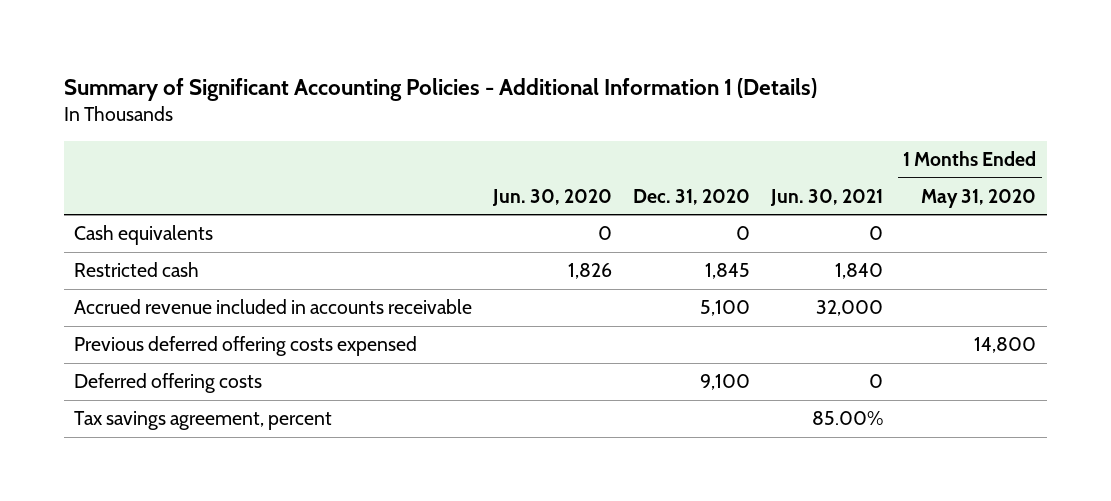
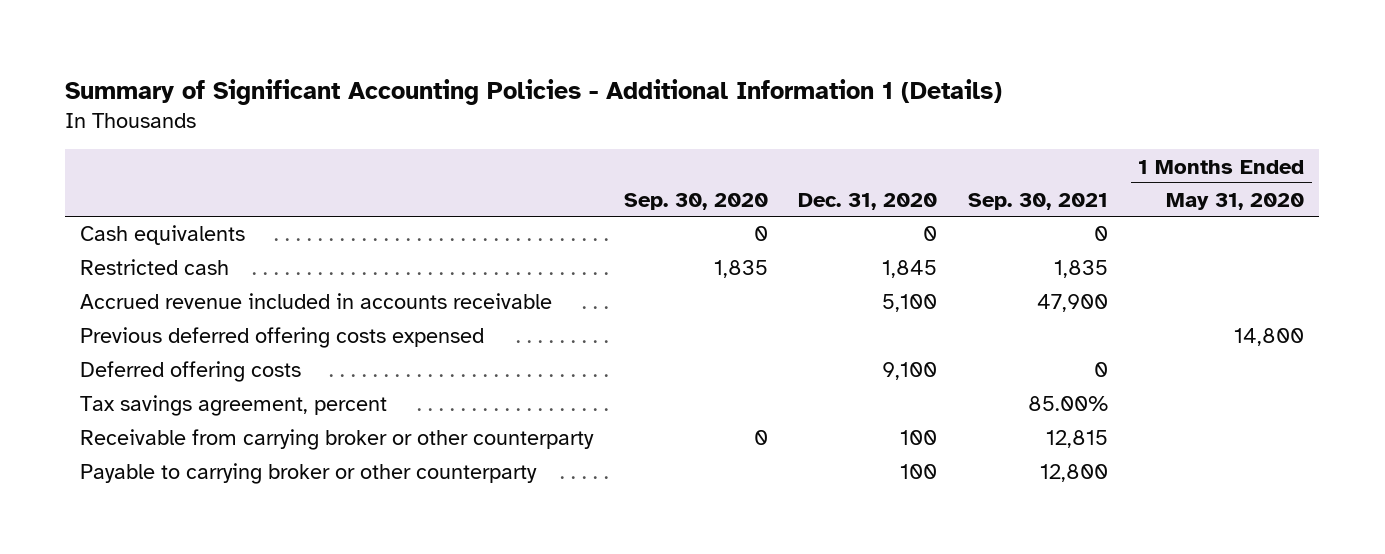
[492,188,613,206] Jun. 30, 2020 -> none
[769,188,883,206] Jun. 30, 2021 -> none
none -> [623,193,768,211] Sep. 30, 2020
none -> [967,193,1108,211] Sep. 30, 2021
none -> [80,429,595,451] Receivable from carrying broker or other counterparty
none -> [80,463,538,485] Payable to carrying broker or other counterparty

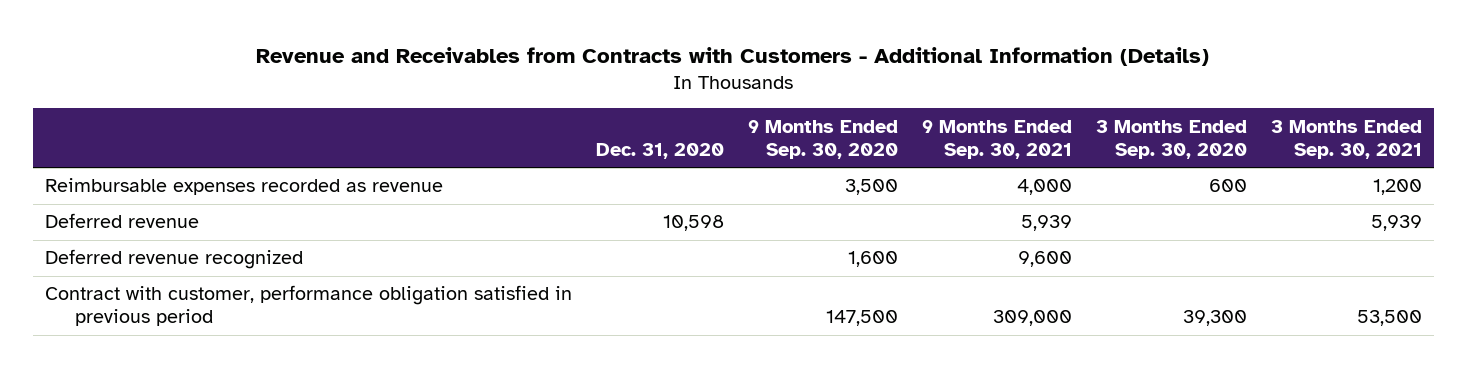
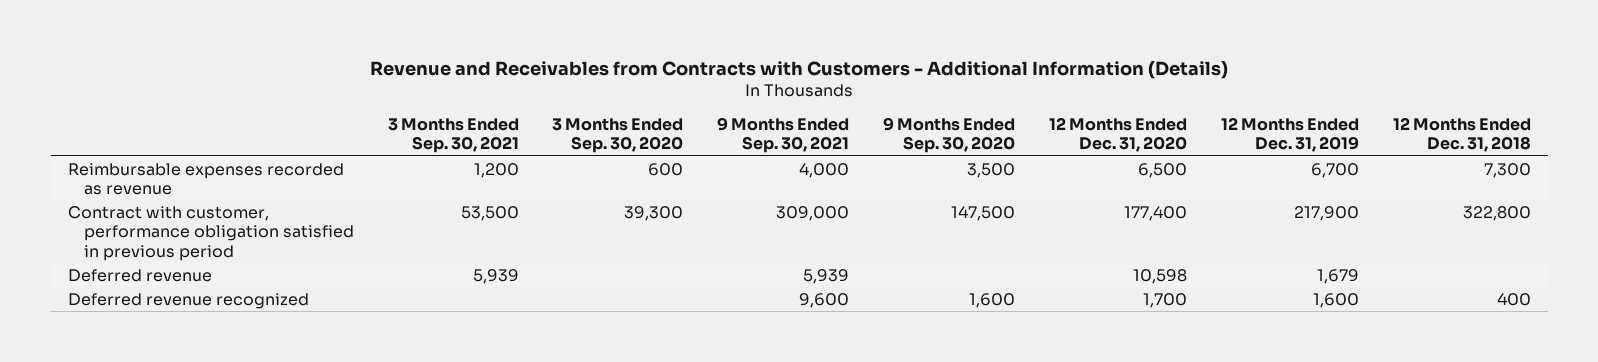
[596,142,725,159] Dec. 31, 2020 -> none
none -> [1048,116,1187,153] 12 Months Ended Dec. 31, 2020
none -> [1220,116,1359,153] 12 Months Ended Dec. 31, 2019
none -> [1392,116,1531,153] 12 Months Ended Dec. 31, 2018
[45,285,573,327] Contract with customer, performance obligation satisfied in previous period -> [67,205,354,261] Contract with customer, performance obligation satisfied in previous period

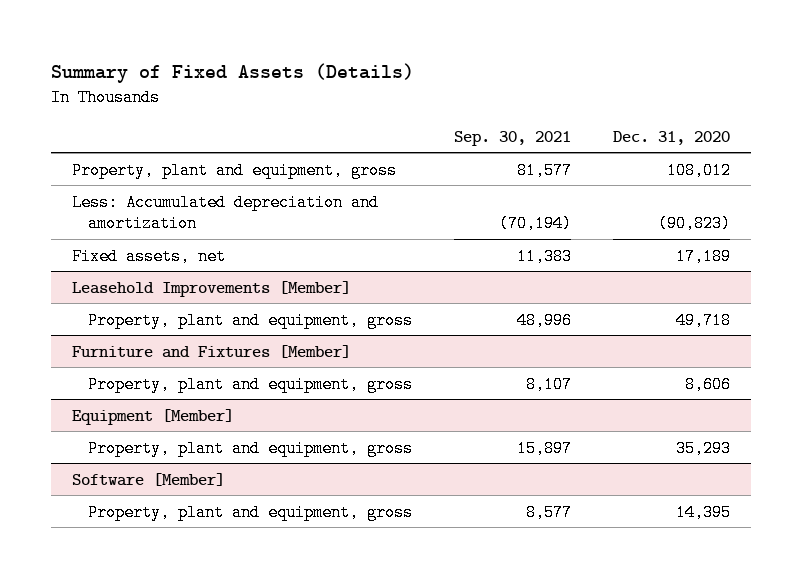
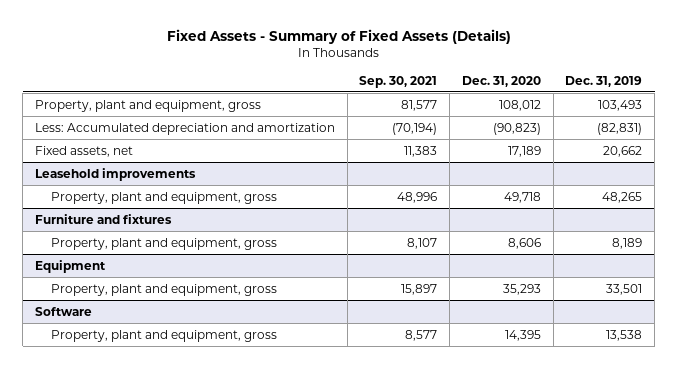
[50,63,414,84] Summary of Fixed Assets (Details) -> [166,29,511,45] Fixed Assets - Summary of Fixed Assets (Details)
none -> [565,75,643,87] Dec. 31, 2019
[71,280,351,297] Leasehold Improvements [Member] -> [35,167,197,181] Leasehold improvements
[71,344,351,358] Furniture and Fixtures [Member] -> [35,213,173,224] Furniture and fixtures
[71,408,234,425] Equipment [Member] -> [35,259,107,273] Equipment
[71,472,225,486] Software [Member] -> [35,306,93,316] Software

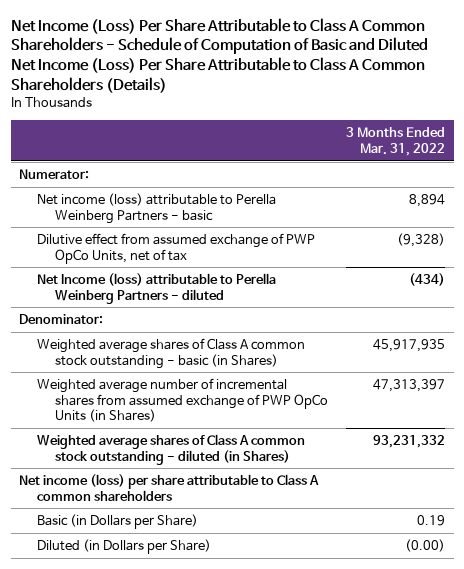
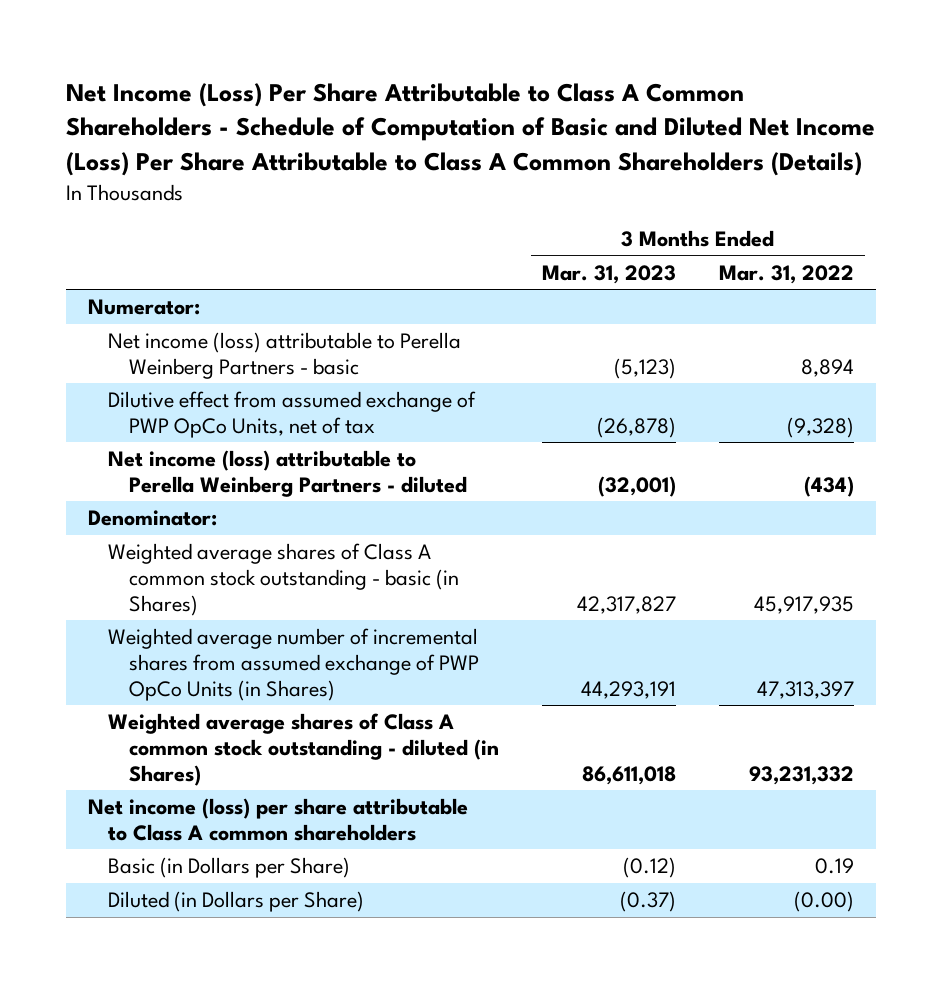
none -> [542,264,677,284] Mar. 31, 2023
[37,273,277,304] Net Income (loss) attributable to Perella Weinberg Partners - diluted -> [108,450,467,497] Net income (loss) attributable to Perella Weinberg Partners - diluted

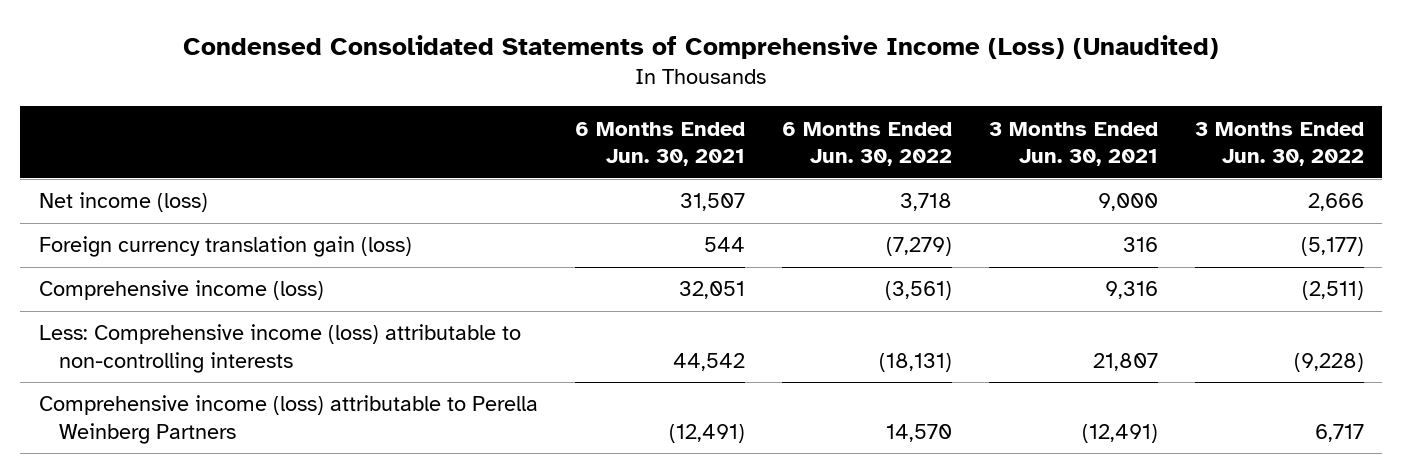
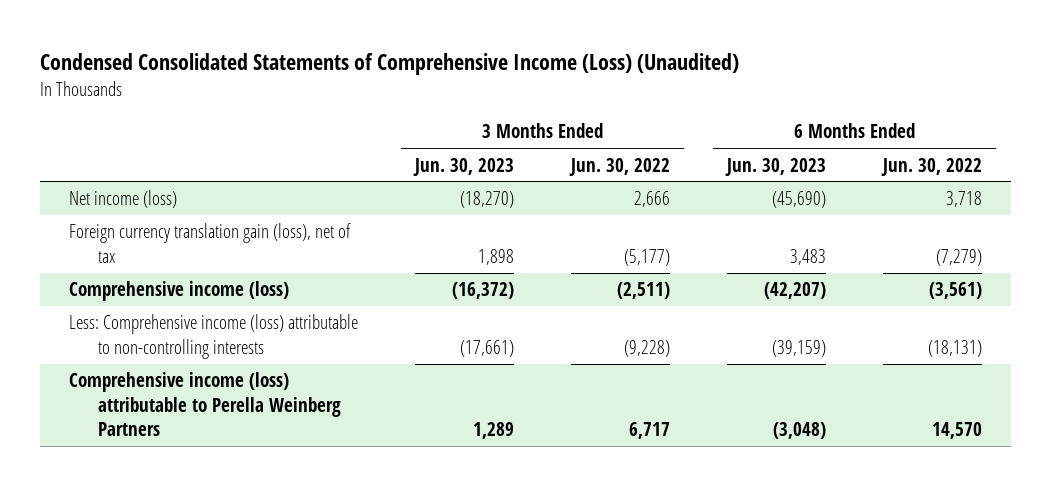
[574,121,745,167] 6 Months Ended Jun. 30, 2021 -> none
[988,121,1158,167] 3 Months Ended Jun. 30, 2021 -> none
none -> [412,157,514,176] Jun. 30, 2023
none -> [725,157,827,176] Jun. 30, 2023
[38,236,412,258] Foreign currency translation gain (loss) -> [68,223,351,263] Foreign currency translation gain (loss), net of tax

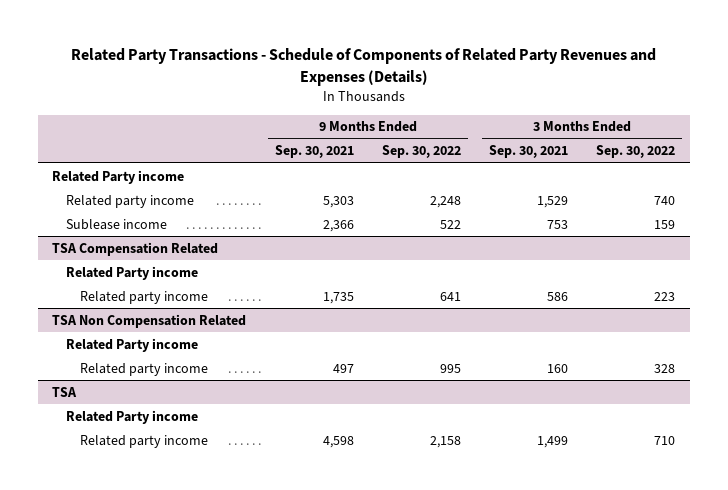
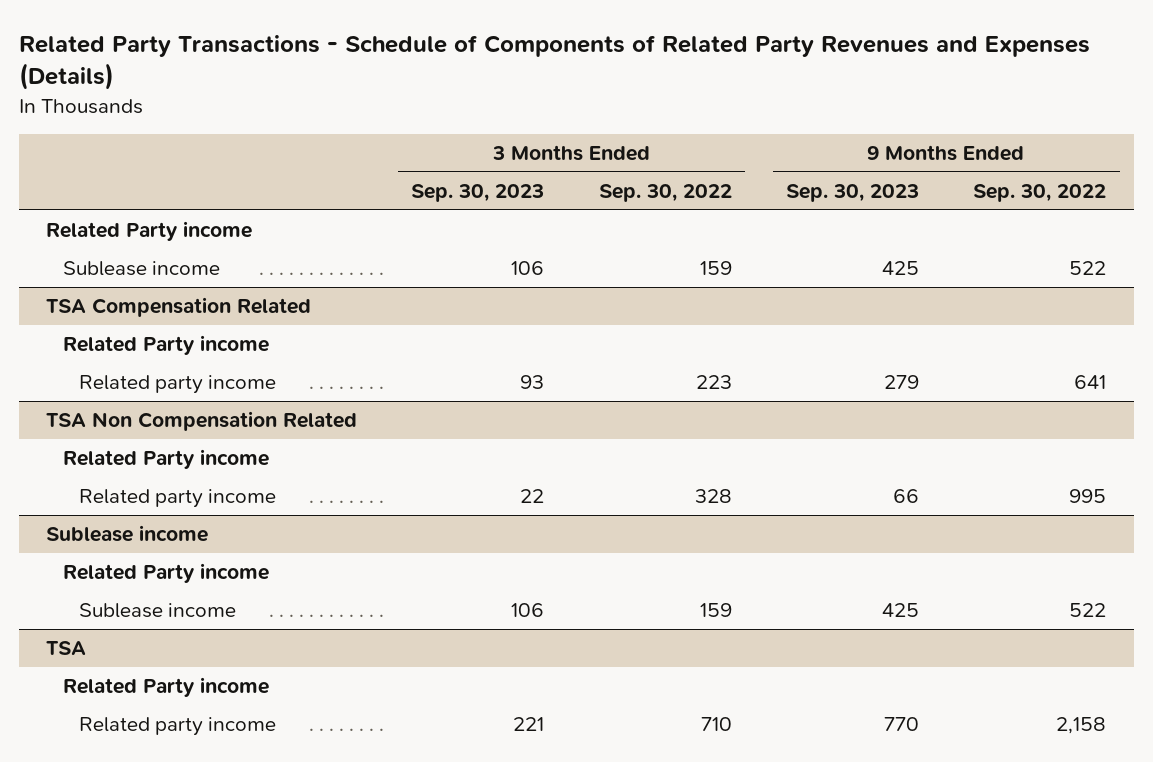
[274,145,354,159] Sep. 30, 2021 -> none
[489,145,569,159] Sep. 30, 2021 -> none
none -> [411,183,545,202] Sep. 30, 2023
none -> [786,183,920,202] Sep. 30, 2023
[66,194,195,208] Related party income -> none
none -> [46,525,209,543] Sublease income
none -> [62,563,269,584] Related Party income
none -> [79,603,237,619] Sublease income

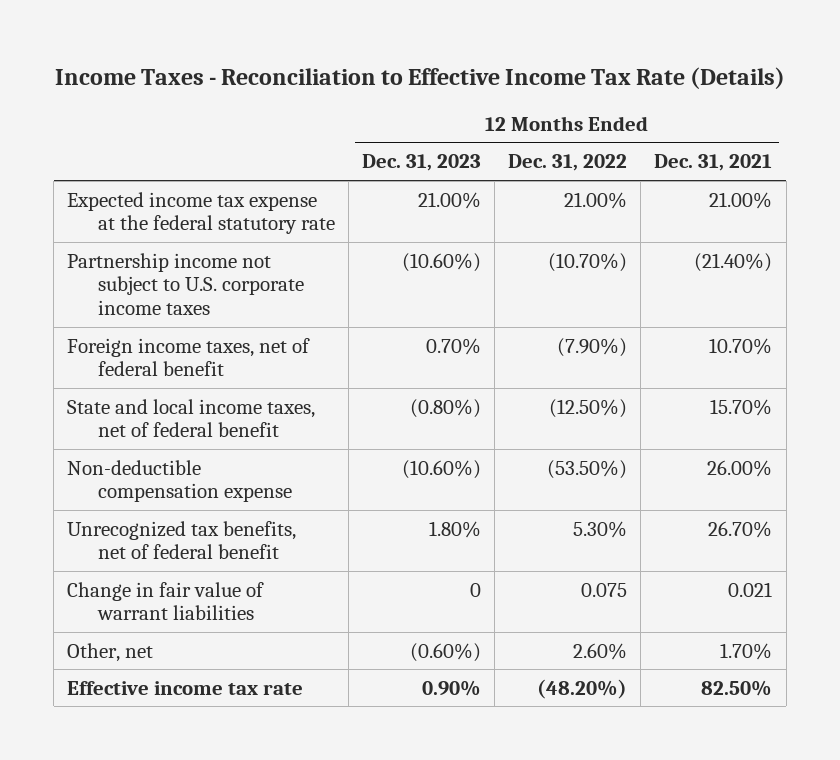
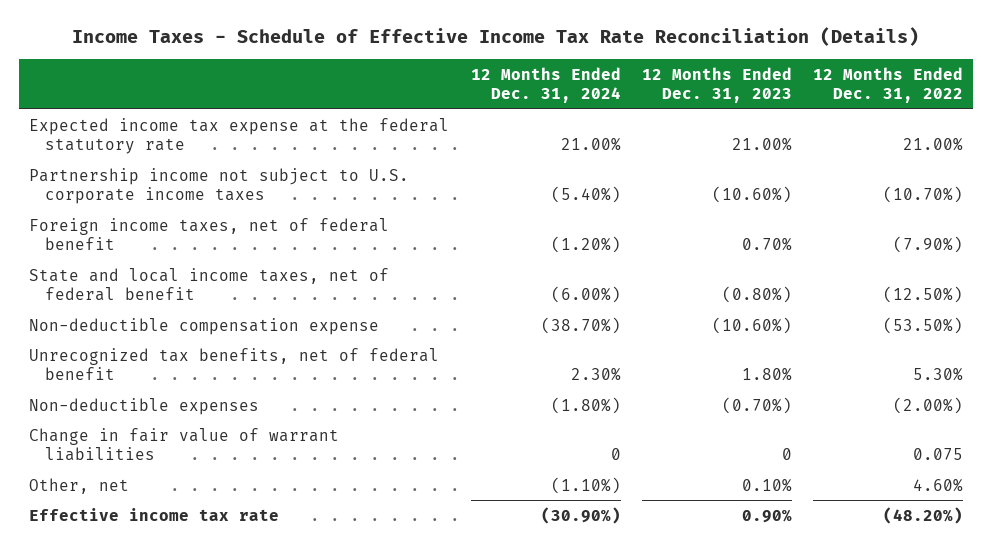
[54,67,785,90] Income Taxes - Reconciliation to Effective Income Tax Rate (Details) -> [72,27,920,47] Income Taxes - Schedule of Effective Income Tax Rate Reconciliation (Details)
[654,154,773,172] Dec. 31, 2021 -> none
none -> [470,66,621,104] 12 Months Ended Dec. 31, 2024
none -> [29,397,260,415] Non-deductible expenses
[410,642,482,662] (0.60%) -> [741,477,792,492] 0.10%
[573,642,628,660] 2.60% -> [912,477,963,492] 4.60%

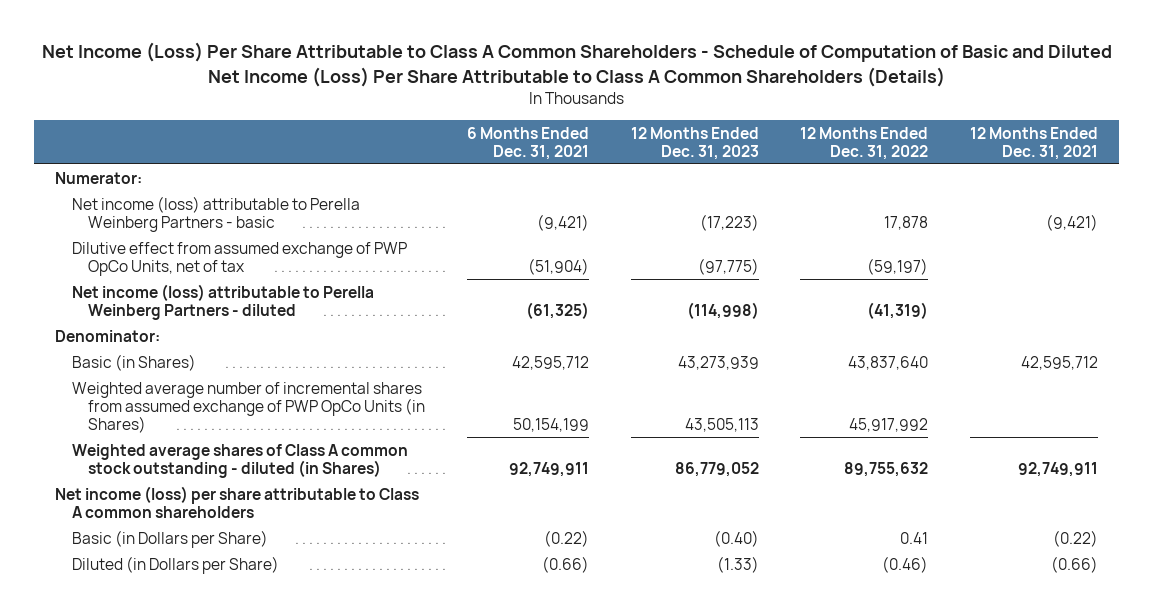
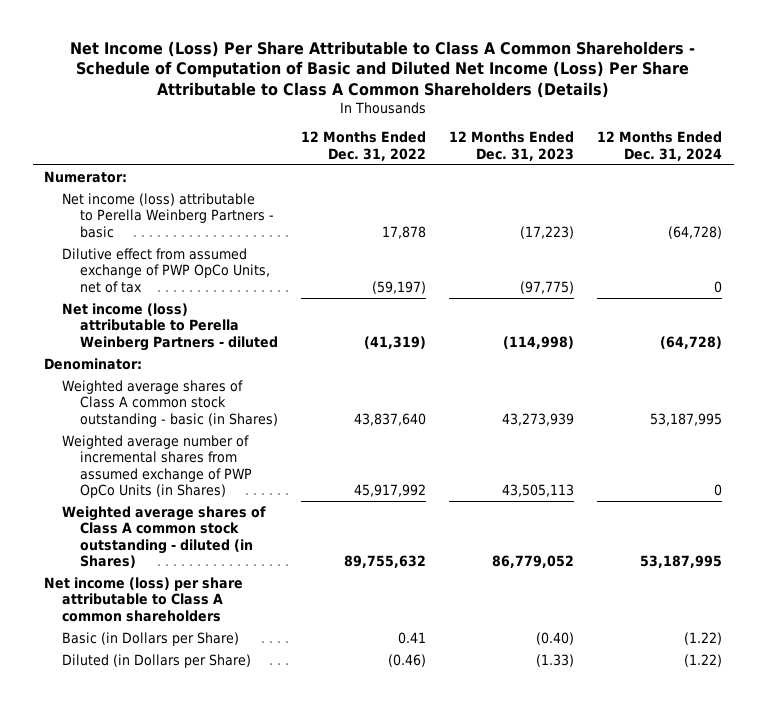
[466,126,589,160] 6 Months Ended Dec. 31, 2021 -> none
[970,126,1099,160] 12 Months Ended Dec. 31, 2021 -> none
none -> [597,131,723,161] 12 Months Ended Dec. 31, 2024
[71,353,196,371] Basic (in Shares) -> [62,379,278,427] Weighted average shares of Class A common stock outstanding - basic (in Shares)

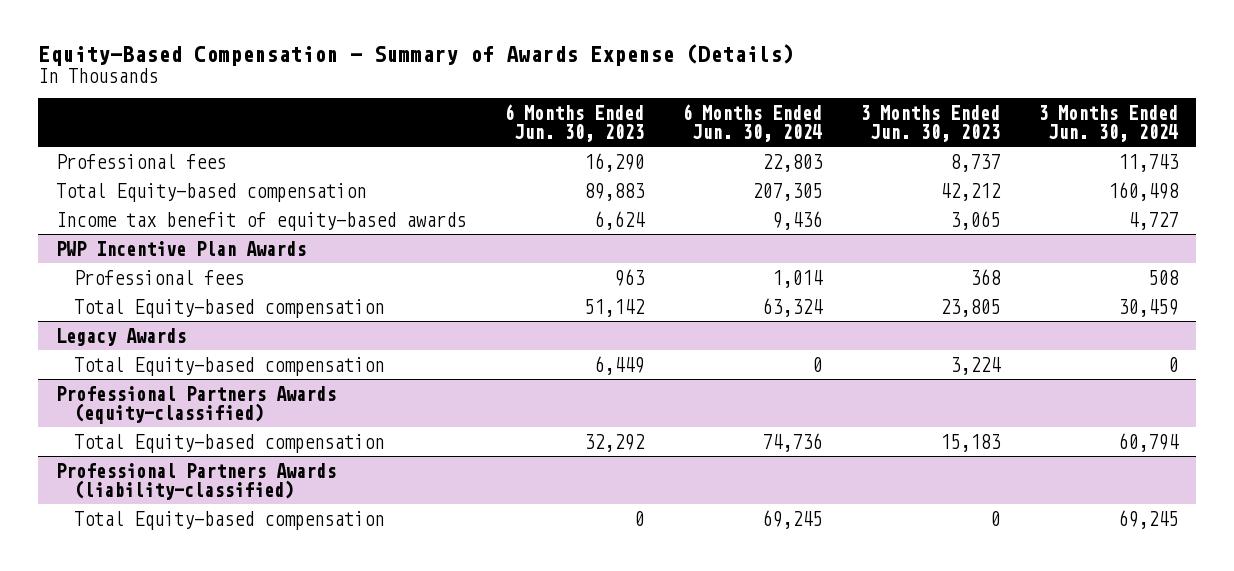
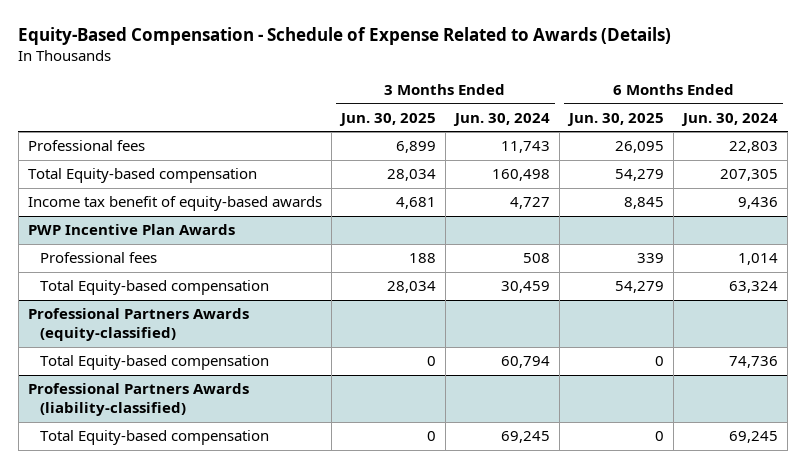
[37,43,794,66] Equity-Based Compensation - Summary of Awards Expense (Details) -> [18,27,672,46] Equity-Based Compensation - Schedule of Expense Related to Awards (Details)
[504,103,645,142] 6 Months Ended Jun. 30, 2023 -> none
[859,104,1000,142] 3 Months Ended Jun. 30, 2023 -> none
none -> [338,112,436,126] Jun. 30, 2025
none -> [567,112,665,126] Jun. 30, 2025
[56,327,187,346] Legacy Awards -> none
[74,356,385,376] Total Equity-based compensation -> none

